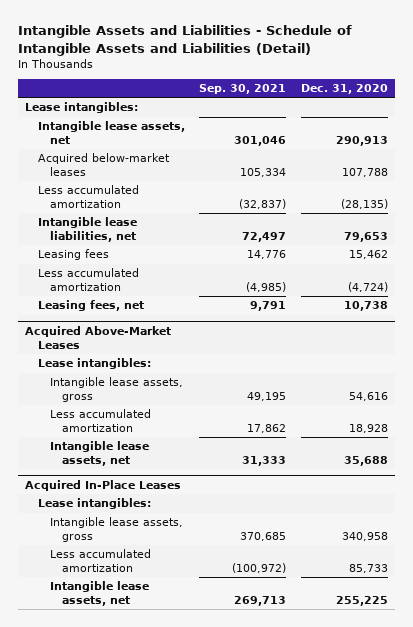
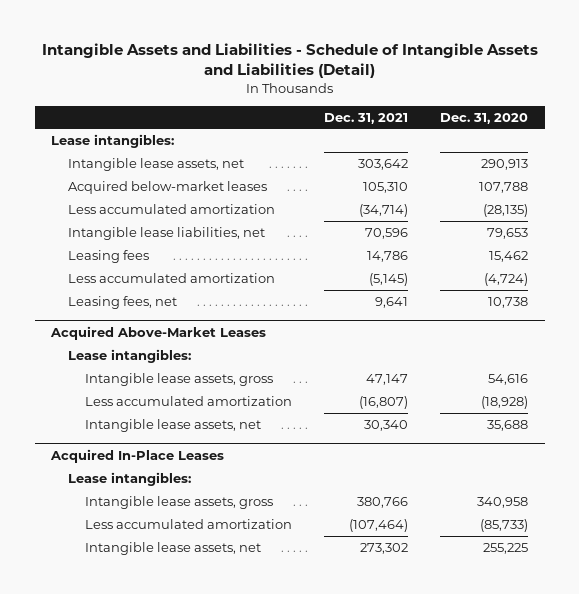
[199,84,287,95] Sep. 30, 2021 -> none
none -> [324,112,409,124] Dec. 31, 2021
[348,423,388,433] 18,928 -> [481,395,529,409] (18,928)
[348,563,388,573] 85,733 -> [480,518,529,532] (85,733)

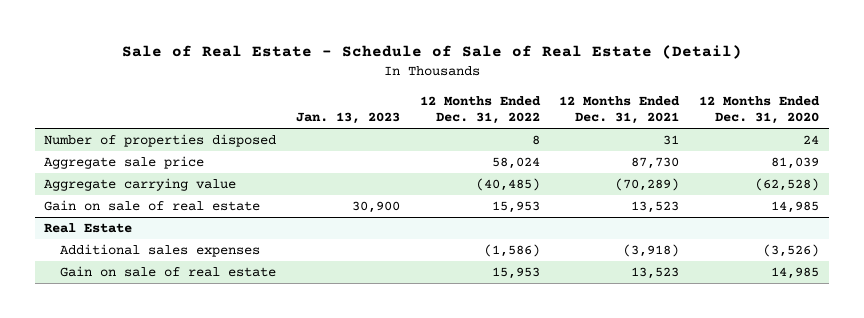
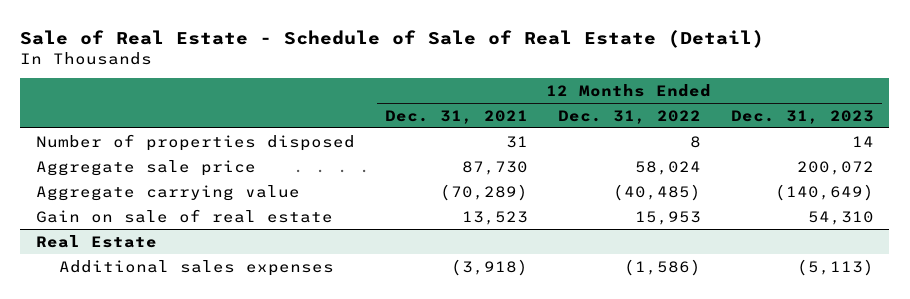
[296,112,401,125] Jan. 13, 2023 -> none
[699,95,821,125] 12 Months Ended Dec. 31, 2020 -> none
none -> [731,109,875,124] Dec. 31, 2023
[59,266,276,278] Gain on sale of real estate -> none

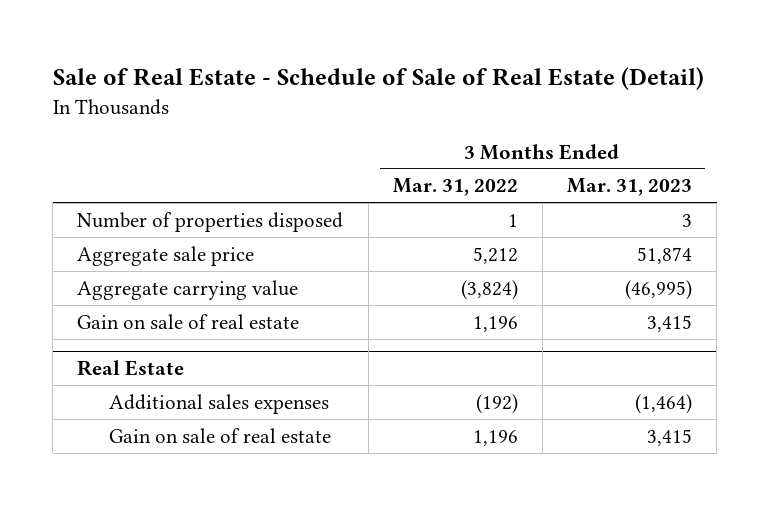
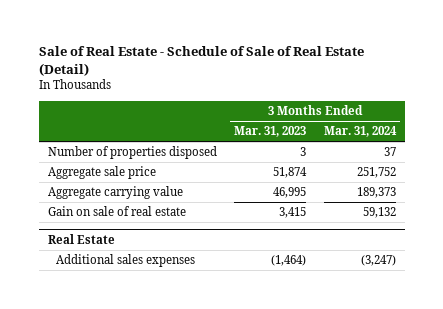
[392,178,518,197] Mar. 31, 2022 -> none
none -> [323,126,397,138] Mar. 31, 2024
[625,279,693,300] (46,995) -> [273,187,307,199] 46,995
[109,427,332,443] Gain on sale of real estate -> none

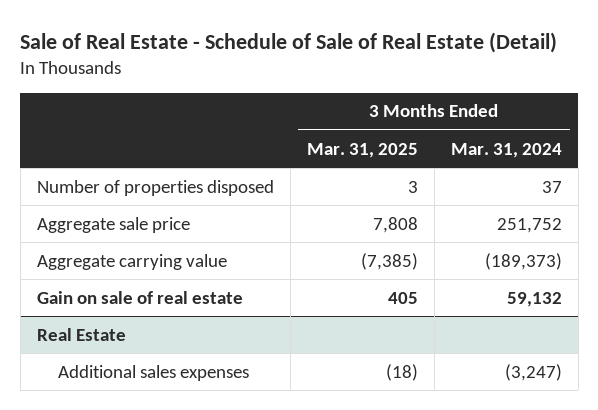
[234,126,307,138] Mar. 31, 2023 -> none
none -> [306,142,418,158] Mar. 31, 2025
[356,187,396,199] 189,373 -> [484,252,562,270] (189,373)

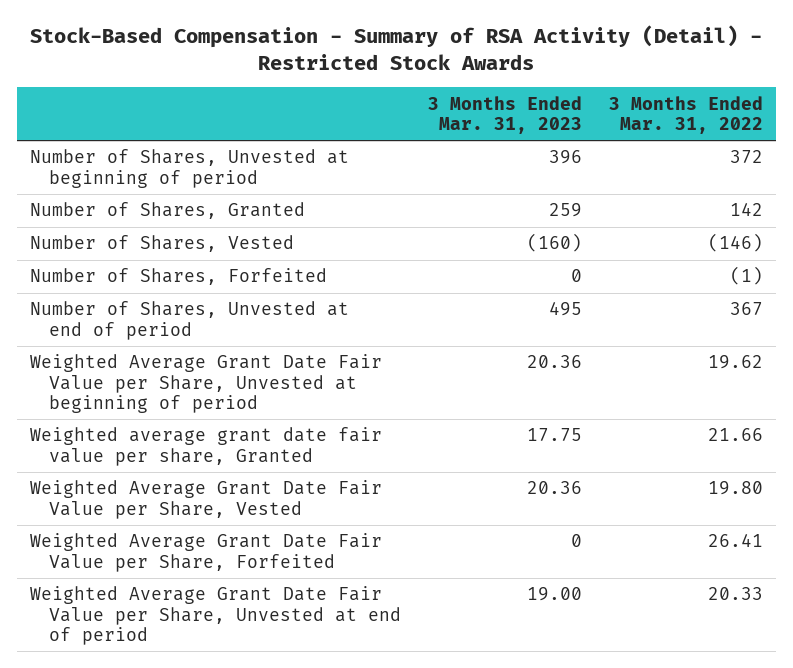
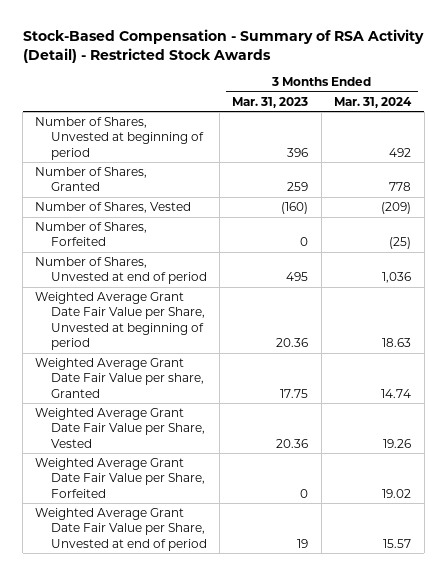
[608,95,763,135] 3 Months Ended Mar. 31, 2022 -> none
none -> [334,96,413,108] Mar. 31, 2024
[30,427,383,466] Weighted average grant date fair value per share, Granted -> [35,358,204,398] Weighted Average Grant Date Fair Value per share, Granted
[526,587,582,602] 19.00 -> [297,538,309,548] 19

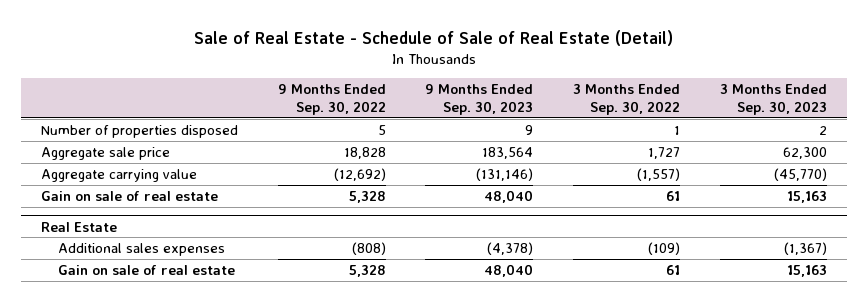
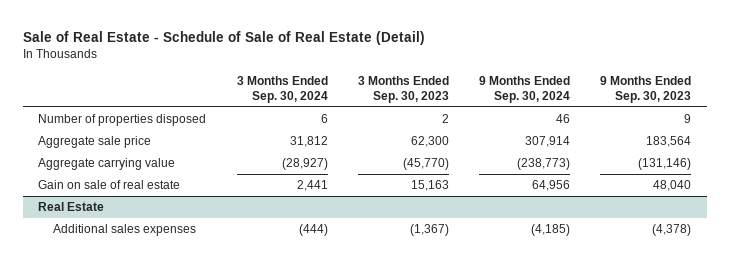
[277,84,386,115] 9 Months Ended Sep. 30, 2022 -> none
[573,84,681,115] 3 Months Ended Sep. 30, 2022 -> none
none -> [236,75,328,103] 3 Months Ended Sep. 30, 2024
none -> [479,75,571,103] 9 Months Ended Sep. 30, 2024
[58,264,236,275] Gain on sale of real estate -> none

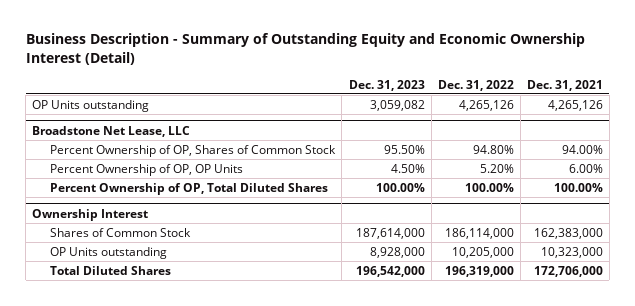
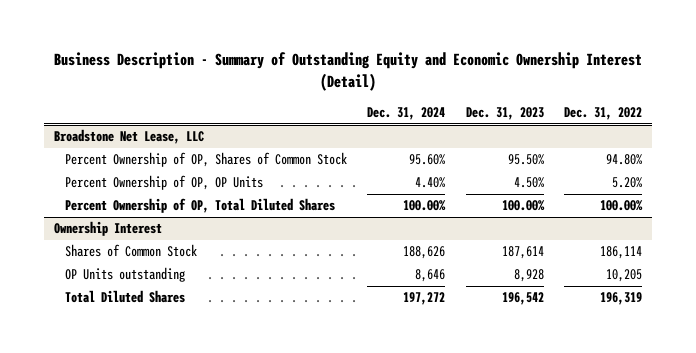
[526,79,603,91] Dec. 31, 2021 -> none
none -> [367,107,446,121] Dec. 31, 2024
[32,99,150,112] OP Units outstanding -> none
[355,227,425,239] 187,614,000 -> [501,246,544,260] 187,614
[444,227,514,239] 186,114,000 -> [600,246,643,260] 186,114
[369,246,425,258] 8,928,000 -> [513,269,544,283] 8,928
[451,246,514,258] 10,205,000 -> [606,269,643,283] 10,205
[355,265,425,277] 196,542,000 -> [501,292,544,306] 196,542
[444,265,514,277] 196,319,000 -> [600,292,643,306] 196,319

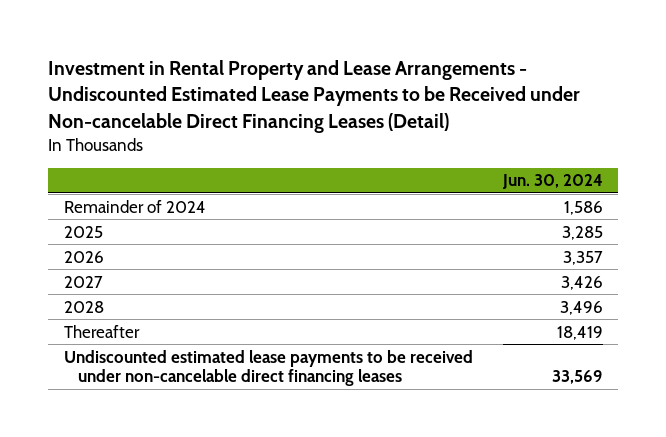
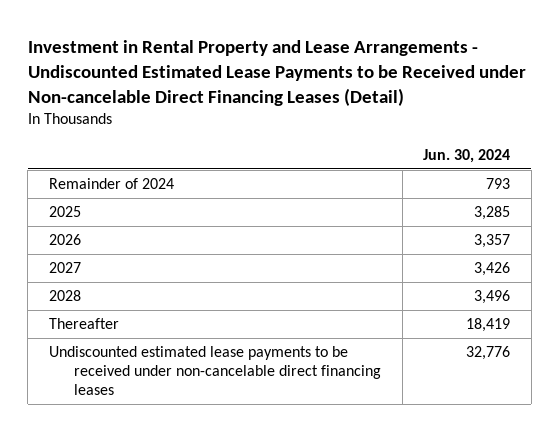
[563,200,603,215] 1,586 -> [486,178,511,190] 793
[551,370,603,385] 33,569 -> [466,346,511,361] 32,776

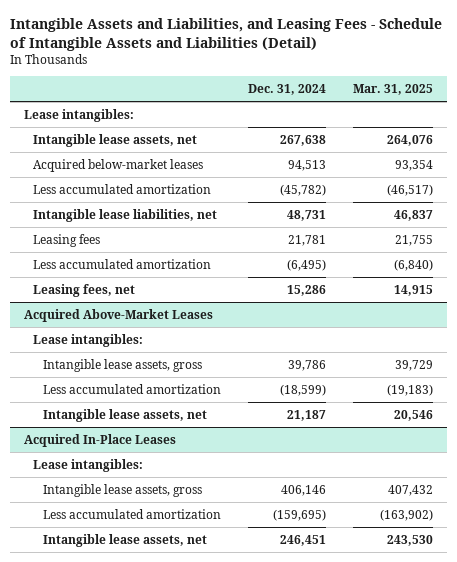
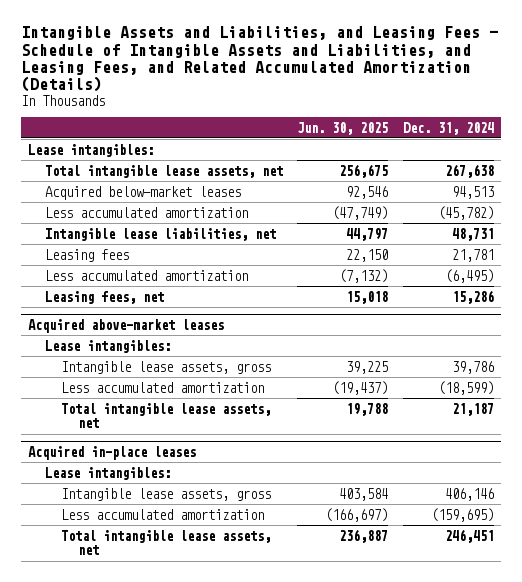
[10,17,443,51] Intangible Assets and Liabilities, and Leasing Fees - Schedule of Intangible Assets and Liabilities (Detail) -> [20,26,498,93] Intangible Assets and Liabilities, and Leasing Fees - Schedule of Intangible Assets and Liabilities, and Leasing Fees, and Related Accumulated Amortization (Details)
[353,84,434,96] Mar. 31, 2025 -> none
none -> [297,121,389,135] Jun. 30, 2025
[33,133,198,147] Intangible lease assets, net -> [44,164,283,178] Total intangible lease assets, net
[23,308,213,322] Acquired Above-Market Leases -> [27,319,224,334] Acquired above-market leases
[43,408,208,422] Intangible lease assets, net -> [61,402,272,429] Total intangible lease assets, net
[23,433,176,447] Acquired In-Place Leases -> [27,446,196,461] Acquired in-place leases
[43,533,208,547] Intangible lease assets, net -> [61,529,272,556] Total intangible lease assets, net

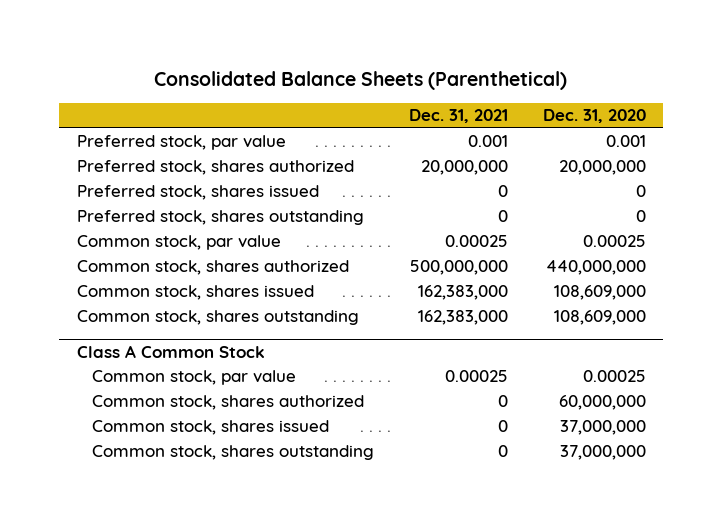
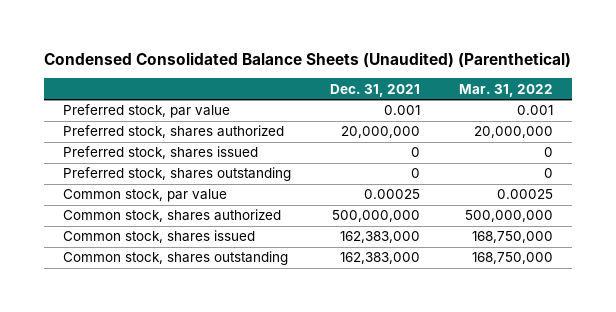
[154,70,568,90] Consolidated Balance Sheets (Parenthetical) -> [43,51,571,68] Condensed Consolidated Balance Sheets (Unaudited) (Parenthetical)
[542,109,646,124] Dec. 31, 2020 -> none
none -> [458,83,553,97] Mar. 31, 2022
[76,344,265,358] Class A Common Stock -> none
[91,370,296,386] Common stock, par value -> none
[91,395,364,411] Common stock, shares authorized -> none
[91,420,329,436] Common stock, shares issued -> none
[91,445,374,461] Common stock, shares outstanding -> none

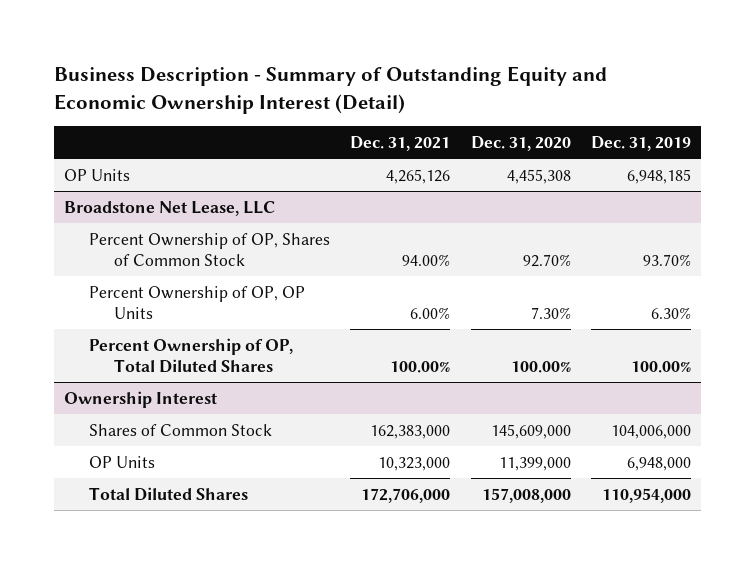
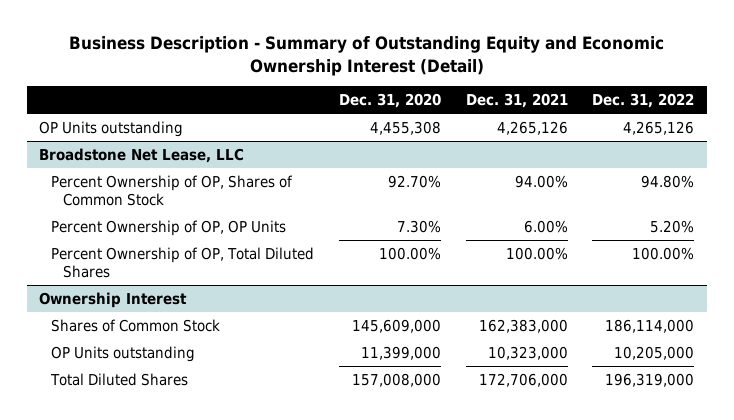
[590,135,691,151] Dec. 31, 2019 -> none
none -> [592,92,695,108] Dec. 31, 2022
[64,168,131,181] OP Units -> [39,120,184,137] OP Units outstanding
[89,455,156,468] OP Units -> [51,345,196,362] OP Units outstanding

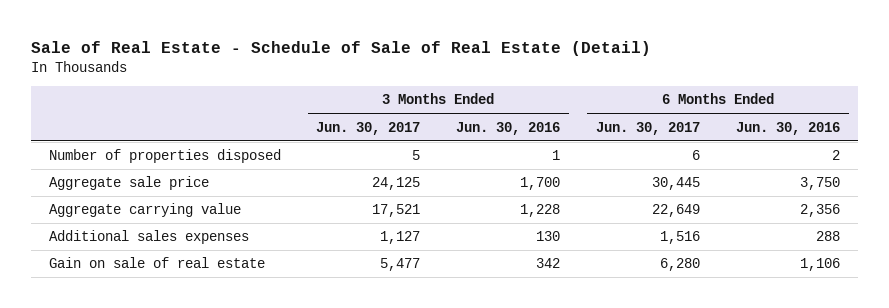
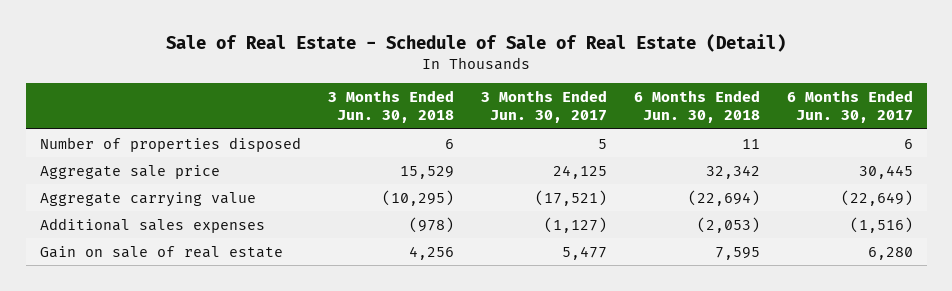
[456,121,561,135] Jun. 30, 2016 -> none
[735,121,840,135] Jun. 30, 2016 -> none
none -> [327,90,454,124] 3 Months Ended Jun. 30, 2018
none -> [633,90,760,124] 6 Months Ended Jun. 30, 2018
[372,204,421,218] 17,521 -> [534,189,607,206] (17,521)
[652,204,701,218] 22,649 -> [840,189,913,206] (22,649)
[380,231,421,245] 1,127 -> [543,216,607,233] (1,127)
[660,231,701,245] 1,516 -> [849,216,913,233] (1,516)

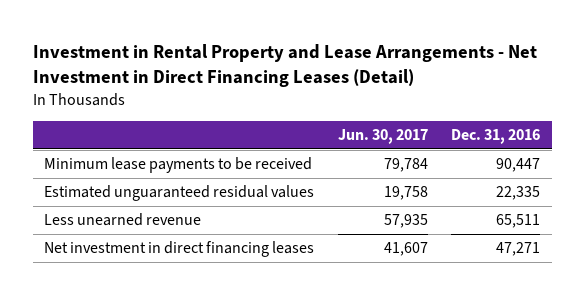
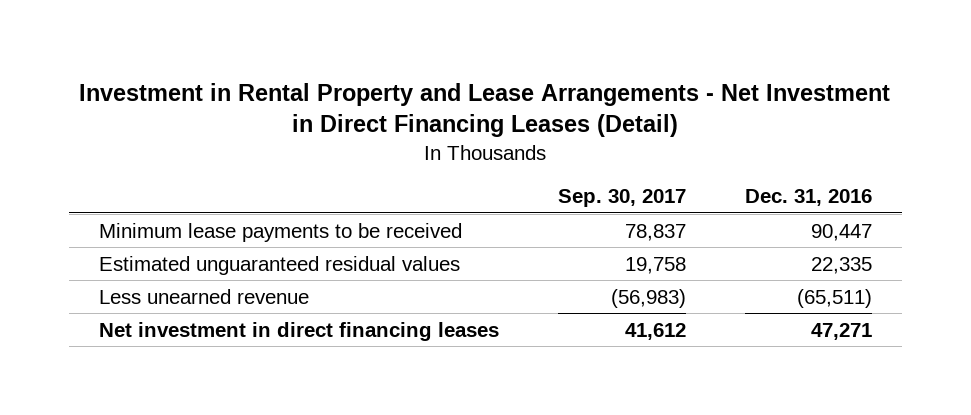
[337,128,428,144] Jun. 30, 2017 -> none
none -> [557,189,686,208] Sep. 30, 2017
[495,214,540,229] 65,511 -> [797,288,873,308] (65,511)

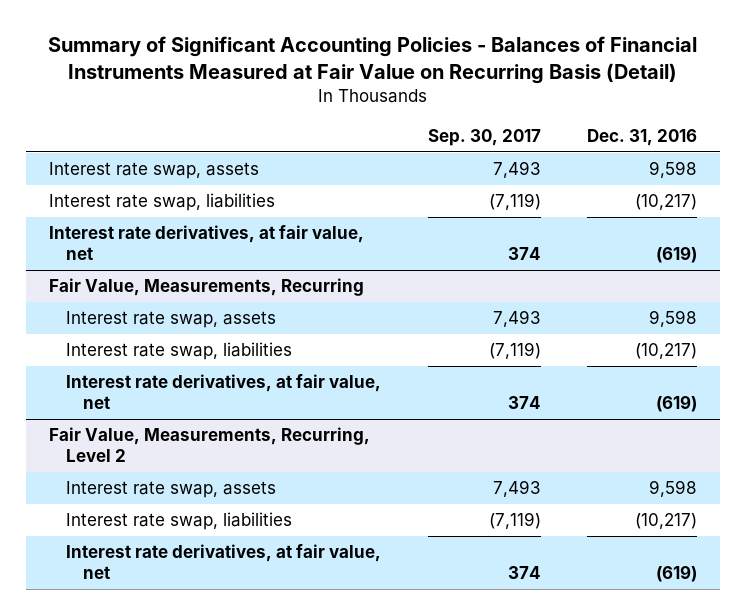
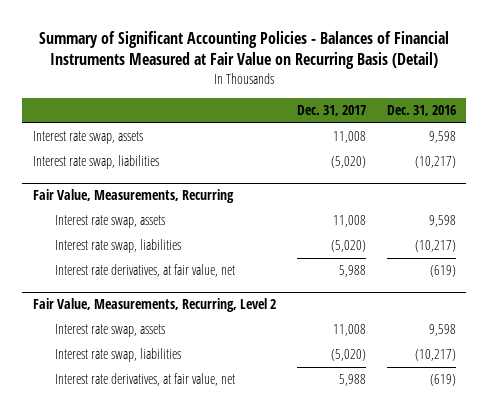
[427,128,541,146] Sep. 30, 2017 -> none
none -> [296,105,366,117] Dec. 31, 2017
[48,225,364,261] Interest rate derivatives, at fair value, net -> none

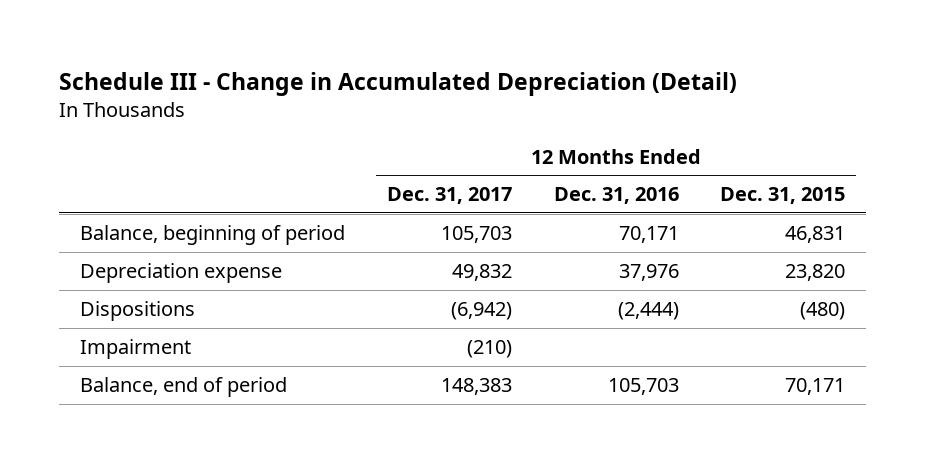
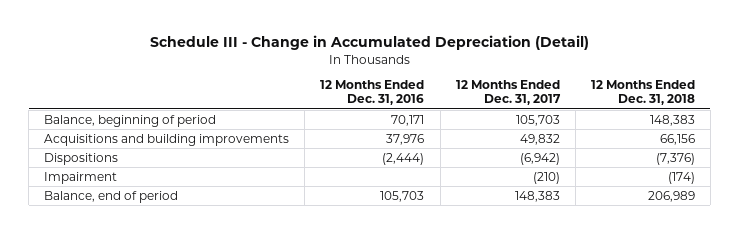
[720,187,846,205] Dec. 31, 2015 -> none
none -> [590,80,695,106] 12 Months Ended Dec. 31, 2018
[79,263,282,284] Depreciation expense -> [44,133,290,146] Acquisitions and building improvements

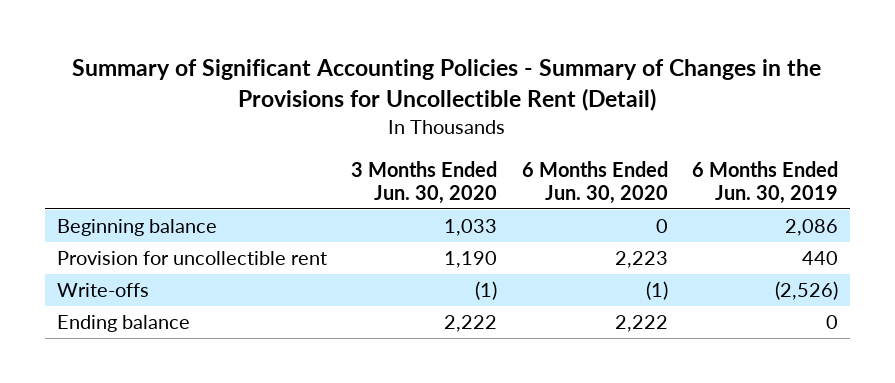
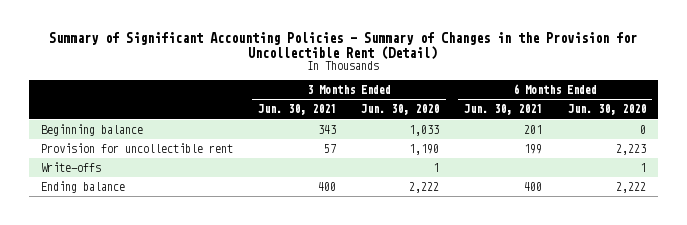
[72,58,822,111] Summary of Significant Accounting Policies - Summary of Changes in the Provisions for Uncollectible Rent (Detail) -> [49,32,638,60] Summary of Significant Accounting Policies - Summary of Changes in the Provision for Uncollectible Rent (Detail)
[692,160,839,205] 6 Months Ended Jun. 30, 2019 -> none
none -> [258,104,337,116] Jun. 30, 2021
none -> [464,104,543,116] Jun. 30, 2021
[475,280,498,300] (1) -> [433,163,440,173] 1
[645,280,668,300] (1) -> [639,163,646,173] 1

